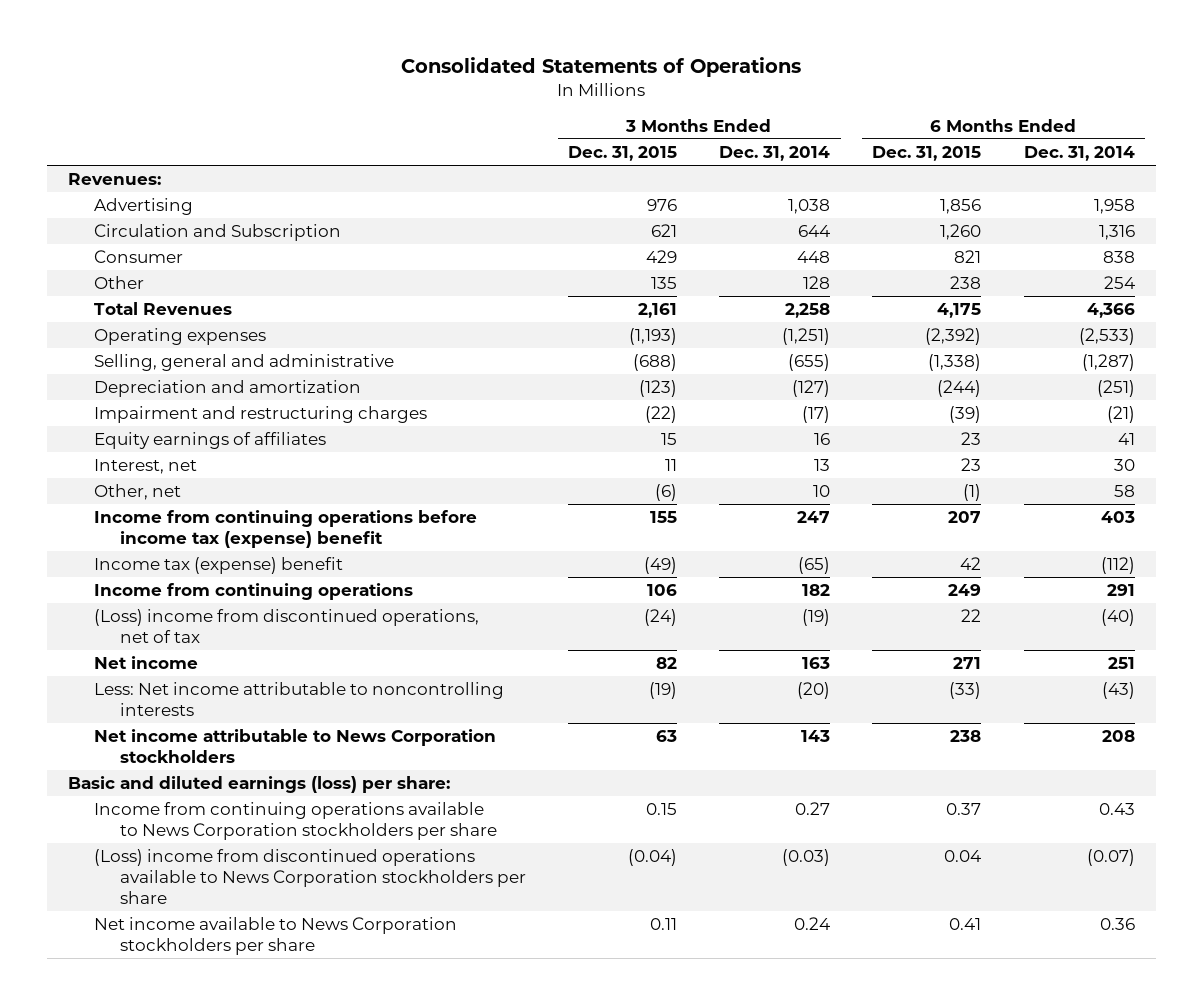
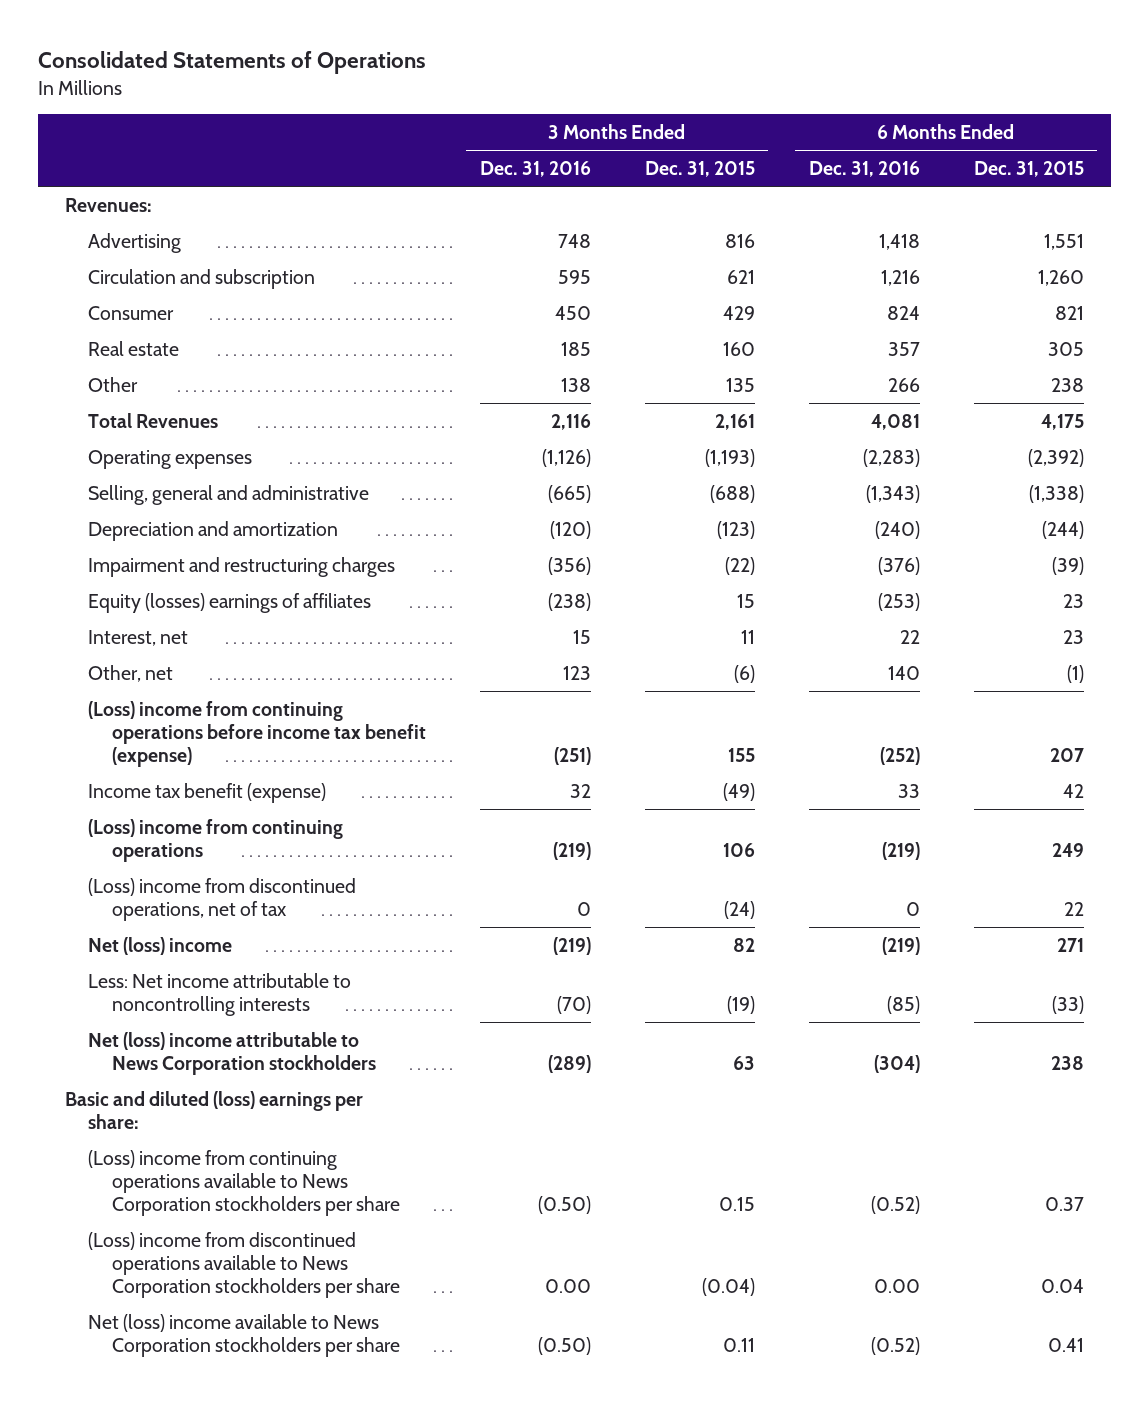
[719,145,831,161] Dec. 31, 2014 -> none
[1023,145,1135,161] Dec. 31, 2014 -> none
none -> [479,161,591,178] Dec. 31, 2016
none -> [808,161,920,178] Dec. 31, 2016
[647,199,678,212] 976 -> [724,233,755,248] 816
[940,199,982,215] 1,856 -> [1043,233,1084,250] 1,551
[93,224,341,242] Circulation and Subscription -> [88,268,316,289] Circulation and subscription
none -> [88,340,180,356] Real estate
[93,432,326,450] Equity earnings of affiliates -> [88,592,372,613] Equity (losses) earnings of affiliates
[93,510,477,549] Income from continuing operations before income tax (expense) benefit -> [88,700,426,768] (Loss) income from continuing operations before income tax benefit (expense)
[93,557,343,575] Income tax (expense) benefit -> [88,782,327,803] Income tax benefit (expense)
[93,583,413,601] Income from continuing operations -> [88,818,344,863] (Loss) income from continuing operations
[93,656,198,670] Net income -> [88,936,233,955] Net (loss) income
[93,729,496,764] Net income attributable to News Corporation stockholders -> [88,1031,376,1076] Net (loss) income attributable to News Corporation stockholders
[67,776,450,794] Basic and diluted earnings (loss) per share: -> [64,1090,363,1130] Basic and diluted (loss) earnings per share:
[93,802,498,841] Income from continuing operations available to News Corporation stockholders per share -> [88,1149,400,1217] (Loss) income from continuing operations available to News Corporation stockholders per share
[93,917,457,956] Net income available to News Corporation stockholders per share -> [88,1313,400,1358] Net (loss) income available to News Corporation stockholders per share

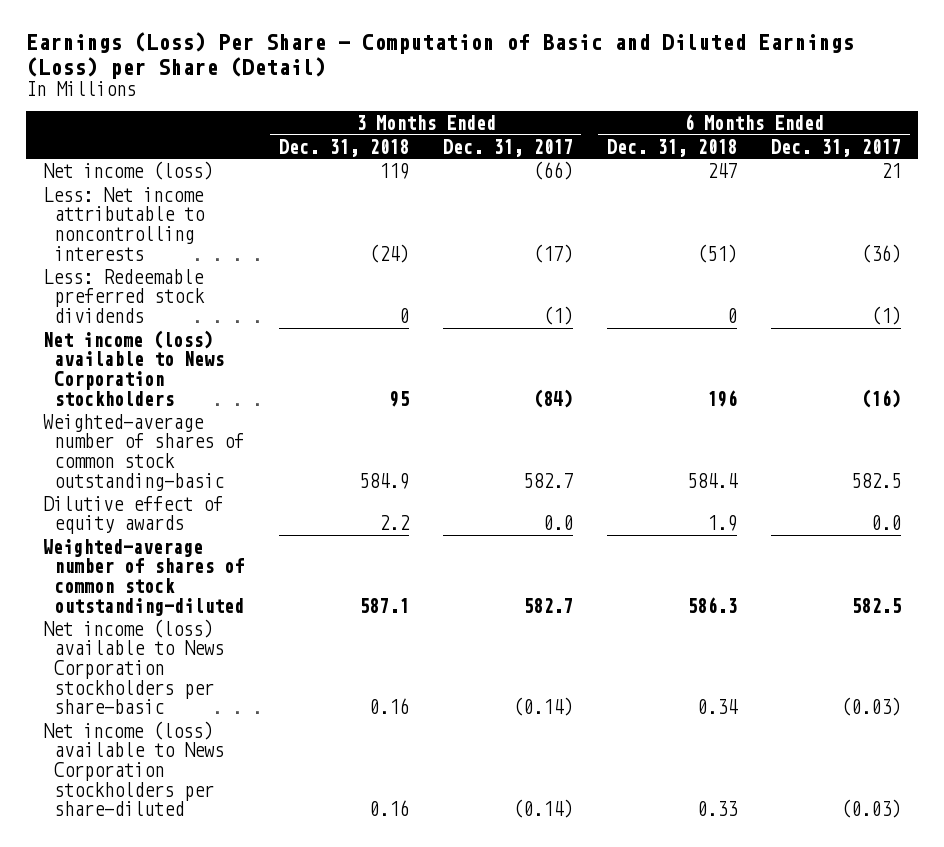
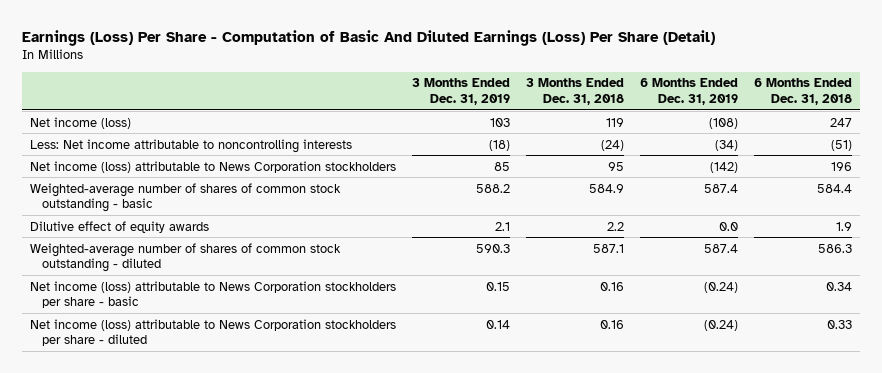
[26,32,855,79] Earnings (Loss) Per Share - Computation of Basic and Diluted Earnings (Loss) per Share (Detail) -> [22,29,716,46] Earnings (Loss) Per Share - Computation of Basic And Diluted Earnings (Loss) Per Share (Detail)
[442,138,573,157] Dec. 31, 2017 -> none
[771,138,902,157] Dec. 31, 2017 -> none
none -> [412,78,511,105] 3 Months Ended Dec. 31, 2019
none -> [640,78,739,105] 6 Months Ended Dec. 31, 2019
[43,268,206,324] Less: Redeemable preferred stock dividends -> none
[43,329,225,406] Net income (loss) available to News Corporation stockholders -> [30,160,397,173] Net income (loss) attributable to News Corporation stockholders
[43,413,245,491] Weighted-average number of shares of common stock outstanding-basic -> [30,182,342,212] Weighted-average number of shares of common stock outstanding - basic
[43,538,245,616] Weighted-average number of shares of common stock outstanding-diluted -> [30,242,342,272] Weighted-average number of shares of common stock outstanding - diluted
[43,618,225,715] Net income (loss) available to News Corporation stockholders per share-basic -> [30,280,397,308] Net income (loss) attributable to News Corporation stockholders per share - basic
[43,720,225,817] Net income (loss) available to News Corporation stockholders per share-diluted -> [30,318,397,346] Net income (loss) attributable to News Corporation stockholders per share - diluted

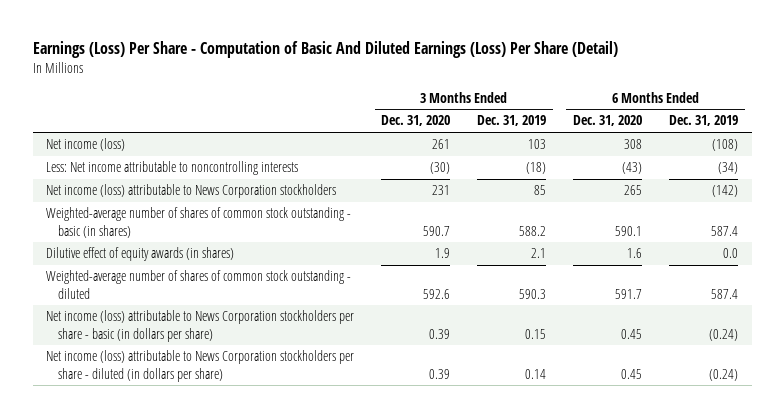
[526,78,625,105] 3 Months Ended Dec. 31, 2018 -> none
[754,78,853,105] 6 Months Ended Dec. 31, 2018 -> none
none -> [381,115,451,127] Dec. 31, 2020
none -> [573,115,643,127] Dec. 31, 2020
[30,182,342,212] Weighted-average number of shares of common stock outstanding - basic -> [46,207,352,238] Weighted-average number of shares of common stock outstanding - basic (in shares)
[30,220,210,233] Dilutive effect of equity awards -> [46,247,235,262] Dilutive effect of equity awards (in shares)
[30,280,397,308] Net income (loss) attributable to News Corporation stockholders per share - basic -> [46,310,355,342] Net income (loss) attributable to News Corporation stockholders per share - basic (in dollars per share)
[30,318,397,346] Net income (loss) attributable to News Corporation stockholders per share - diluted -> [46,350,355,382] Net income (loss) attributable to News Corporation stockholders per share - diluted (in dollars per share)

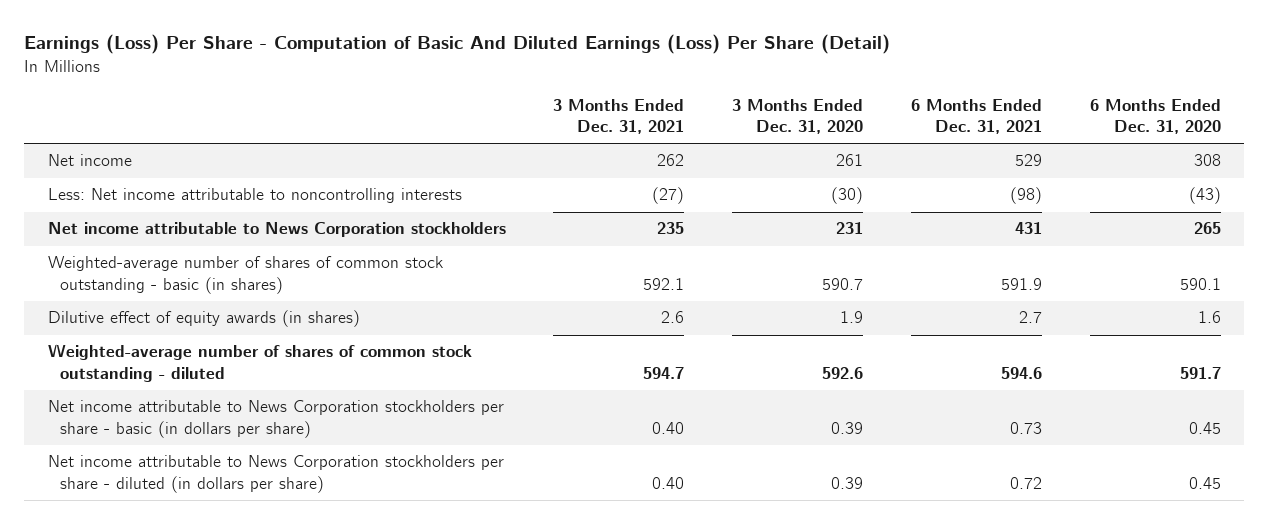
[477,115,547,127] Dec. 31, 2019 -> none
[669,115,739,127] Dec. 31, 2019 -> none
none -> [553,98,685,135] 3 Months Ended Dec. 31, 2021
none -> [910,98,1042,135] 6 Months Ended Dec. 31, 2021
[46,138,126,152] Net income (loss) -> [47,154,132,167] Net income
[46,184,337,199] Net income (loss) attributable to News Corporation stockholders -> [47,222,506,238] Net income attributable to News Corporation stockholders
[46,310,355,342] Net income (loss) attributable to News Corporation stockholders per share - basic (in dollars per share) -> [47,400,504,438] Net income attributable to News Corporation stockholders per share - basic (in dollars per share)
[46,350,355,382] Net income (loss) attributable to News Corporation stockholders per share - diluted (in dollars per share) -> [47,455,504,493] Net income attributable to News Corporation stockholders per share - diluted (in dollars per share)

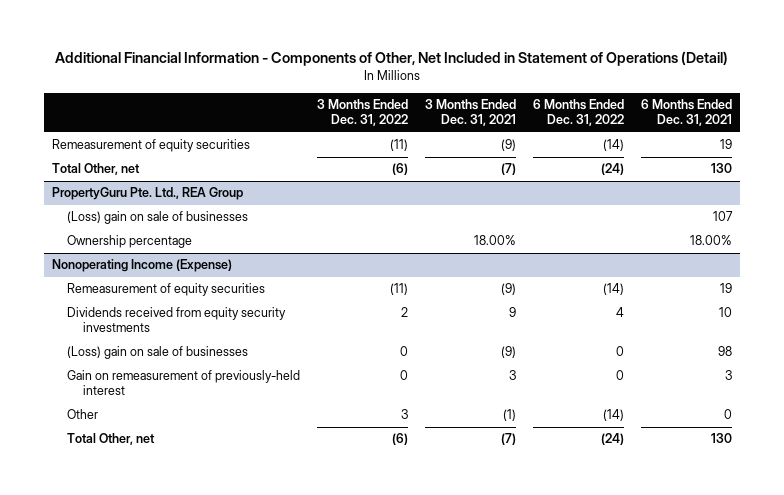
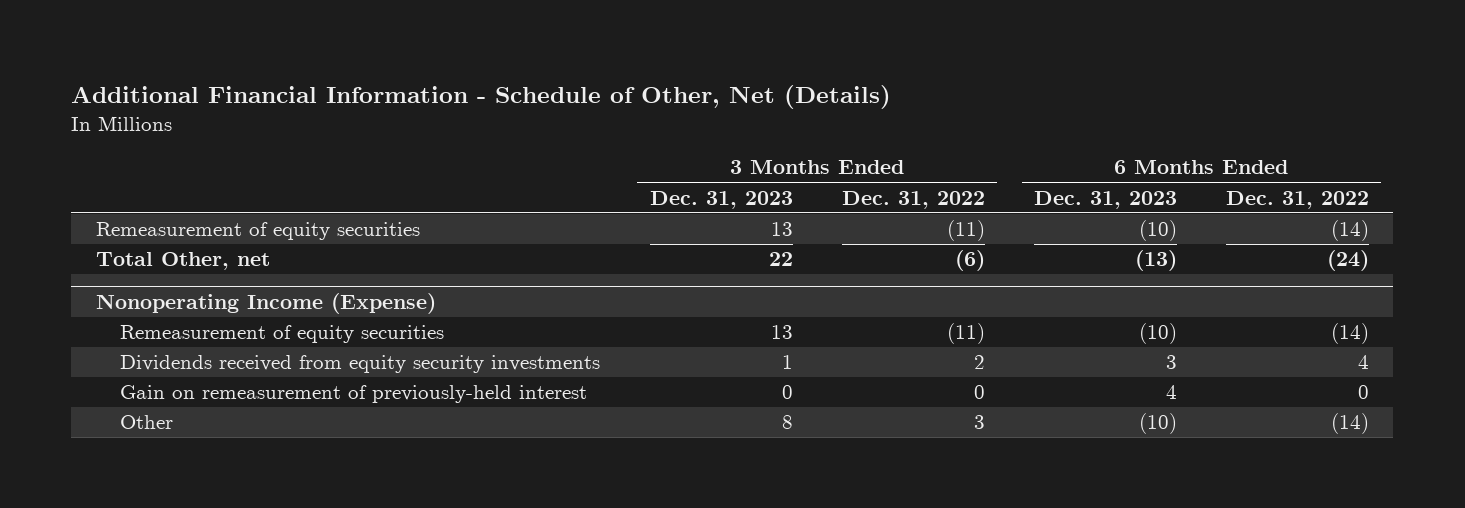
[54,51,728,67] Additional Financial Information - Components of Other, Net Included in Statement of Operations (Detail) -> [71,85,892,110] Additional Financial Information - Schedule of Other, Net (Details)
[425,99,517,127] 3 Months Ended Dec. 31, 2021 -> none
[640,99,732,127] 6 Months Ended Dec. 31, 2021 -> none
none -> [649,190,793,209] Dec. 31, 2023
none -> [1033,190,1177,209] Dec. 31, 2023
[52,187,244,201] PropertyGuru Pte. Ltd., REA Group -> none
[67,211,249,225] (Loss) gain on sale of businesses -> none
[67,235,193,249] Ownership percentage -> none
[67,346,249,360] (Loss) gain on sale of businesses -> none
[67,433,156,446] Total Other, net -> none

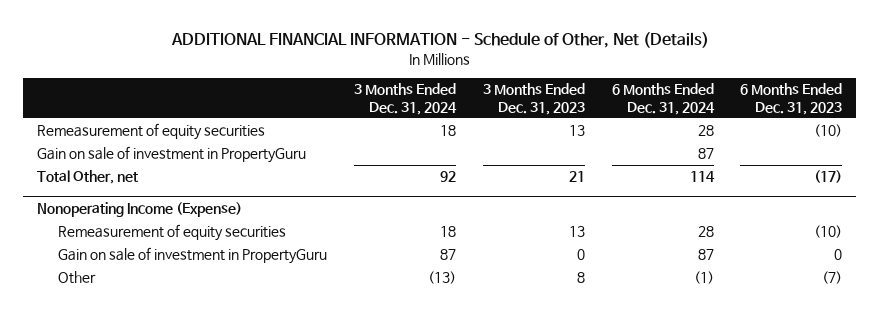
[71,85,892,110] Additional Financial Information - Schedule of Other, Net (Details) -> [170,31,709,48] ADDITIONAL FINANCIAL INFORMATION - Schedule of Other, Net (Details)
[841,190,985,209] Dec. 31, 2022 -> none
[1225,190,1369,209] Dec. 31, 2022 -> none
none -> [354,83,458,115] 3 Months Ended Dec. 31, 2024
none -> [611,83,715,115] 6 Months Ended Dec. 31, 2024
none -> [36,146,306,164] Gain on sale of investment in PropertyGuru
[768,252,793,267] 22 -> [568,171,585,183] 21
[1134,250,1177,272] (13) -> [814,170,843,184] (17)
[120,355,601,374] Dividends received from equity security investments -> none
[120,385,588,404] Gain on remeasurement of previously-held interest -> none
none -> [58,247,328,265] Gain on sale of investment in PropertyGuru
[1138,413,1177,435] (10) -> [822,271,843,285] (7)

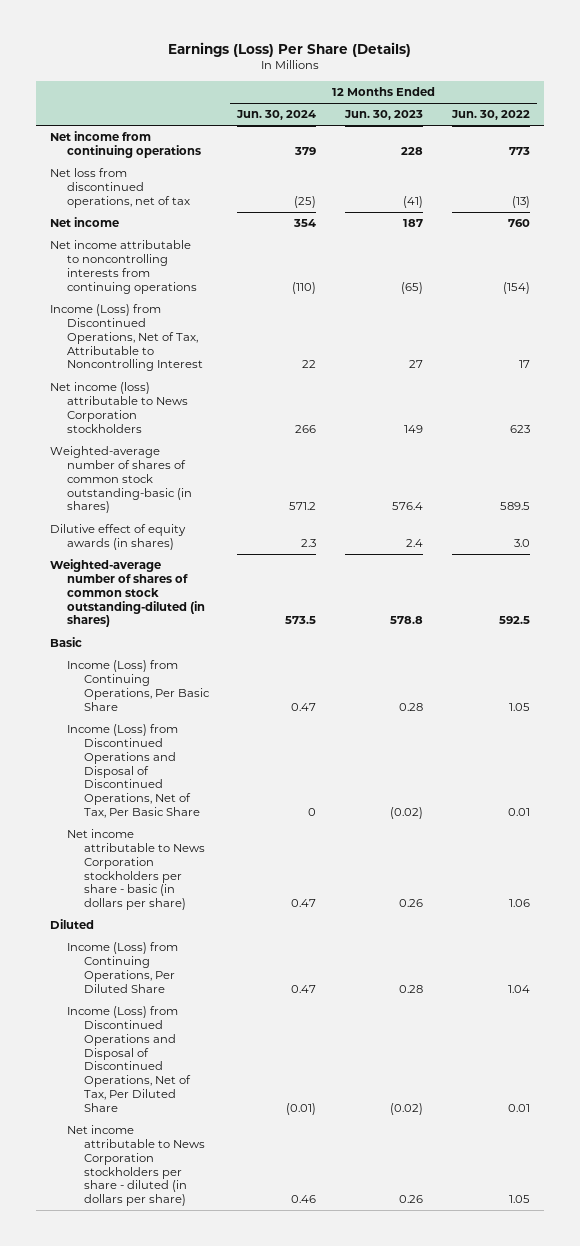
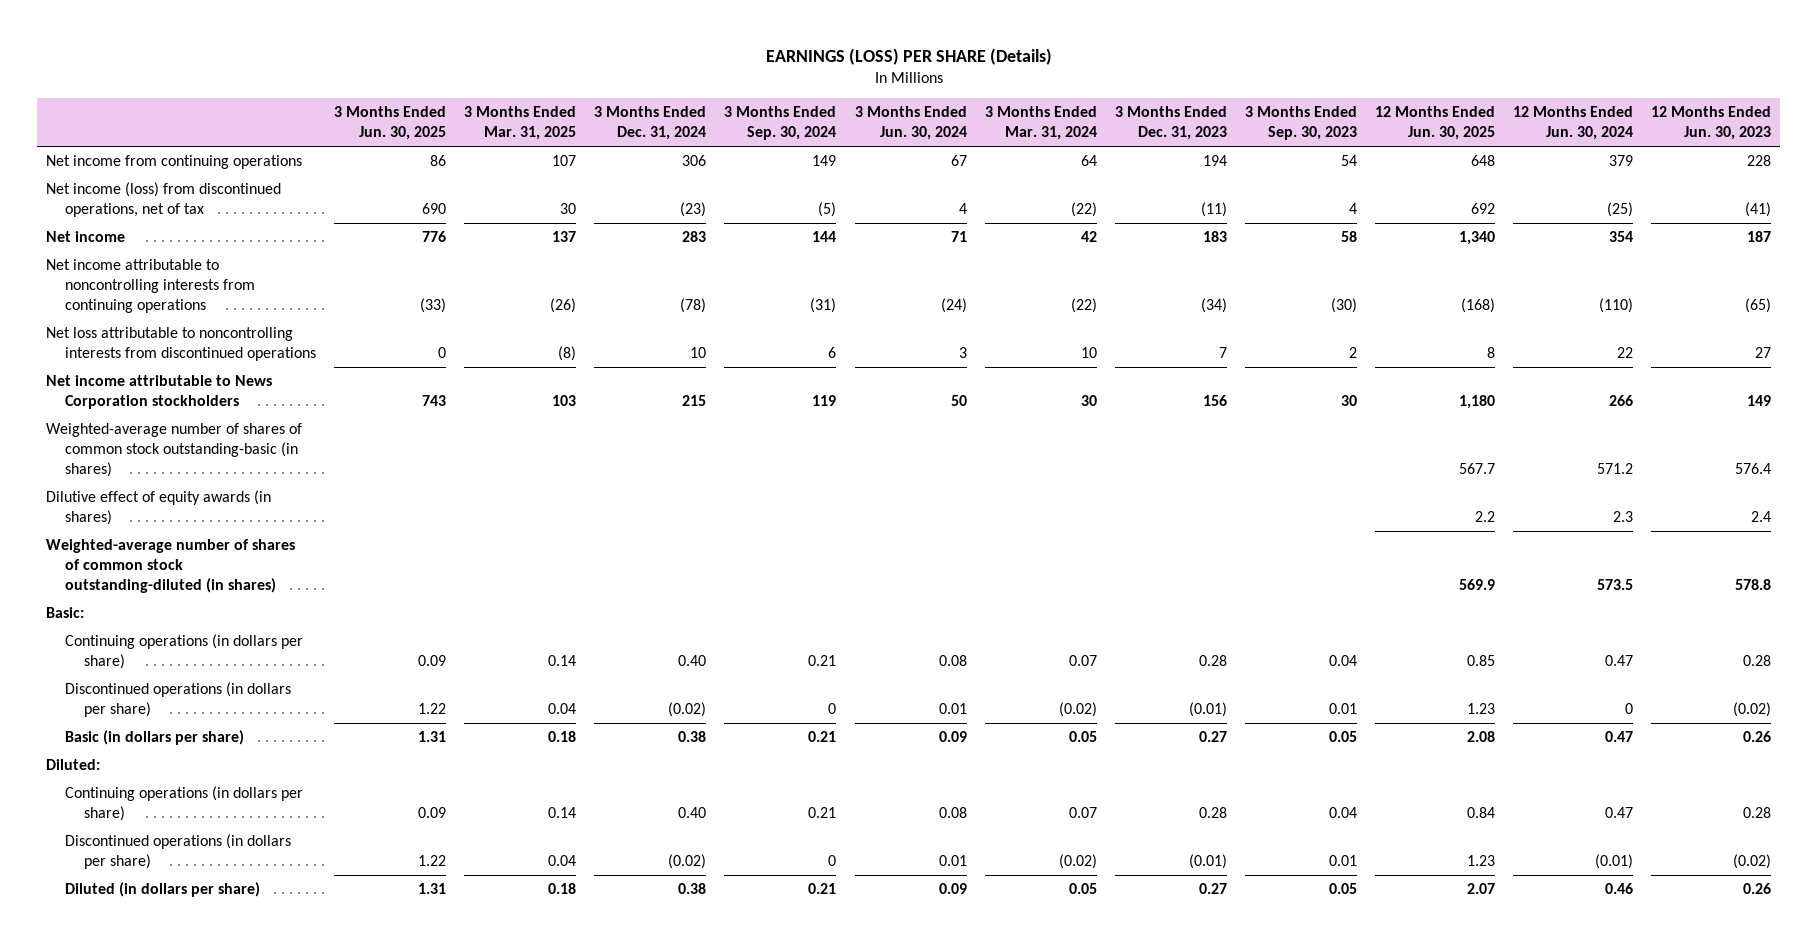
[167,41,411,57] Earnings (Loss) Per Share (Details) -> [765,47,1052,65] EARNINGS (LOSS) PER SHARE (Details)
[450,110,530,121] Jun. 30, 2022 -> none
none -> [334,106,447,141] 3 Months Ended Jun. 30, 2025
none -> [464,106,577,141] 3 Months Ended Mar. 31, 2025
none -> [594,106,707,141] 3 Months Ended Dec. 31, 2024
none -> [724,106,837,141] 3 Months Ended Sep. 30, 2024
none -> [854,106,967,141] 3 Months Ended Jun. 30, 2024
none -> [984,106,1097,141] 3 Months Ended Mar. 31, 2024
none -> [1114,106,1227,141] 3 Months Ended Dec. 31, 2023
none -> [1244,106,1357,141] 3 Months Ended Sep. 30, 2023
none -> [1374,106,1495,141] 12 Months Ended Jun. 30, 2025
[50,168,190,208] Net loss from discontinued operations, net of tax -> [46,182,282,218] Net income (loss) from discontinued operations, net of tax
[50,304,203,372] Income (Loss) from Discontinued Operations, Net of Tax, Attributable to Noncontrolling Interest -> [46,327,317,362] Net loss attributable to noncontrolling interests from discontinued operations
[50,382,188,433] Net income (loss) attributable to News Corporation stockholders -> [46,375,273,410] Net income attributable to News Corporation stockholders
[50,637,83,648] Basic -> [46,607,85,619] Basic:
[66,660,210,711] Income (Loss) from Continuing Operations, Per Basic Share -> [65,634,304,670] Continuing operations (in dollars per share)
[66,724,200,819] Income (Loss) from Discontinued Operations and Disposal of Discontinued Operations, Net of Tax, Per Basic Share -> [65,682,292,718] Discontinued operations (in dollars per share)
[66,829,205,911] Net income attributable to News Corporation stockholders per share - basic (in dollars per share) -> [65,730,245,746] Basic (in dollars per share)
[50,919,95,930] Diluted -> [46,759,101,771] Diluted:
[66,942,178,993] Income (Loss) from Continuing Operations, Per Diluted Share -> [65,786,304,822] Continuing operations (in dollars per share)
[66,1006,191,1112] Income (Loss) from Discontinued Operations and Disposal of Discontinued Operations, Net of Tax, Per Diluted Share -> [65,834,292,870] Discontinued operations (in dollars per share)
[66,1125,205,1207] Net income attributable to News Corporation stockholders per share - diluted (in dollars per share) -> [65,882,261,898] Diluted (in dollars per share)

